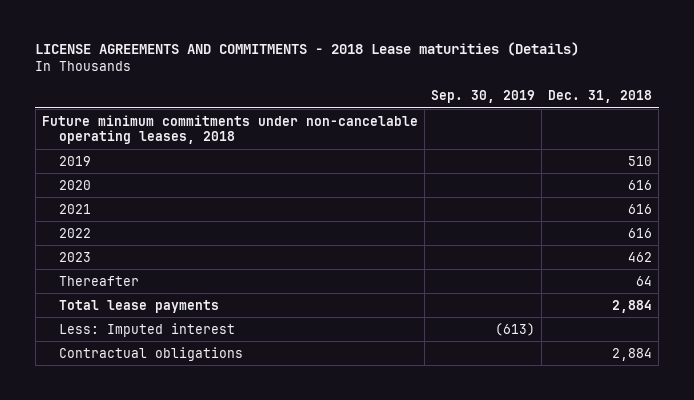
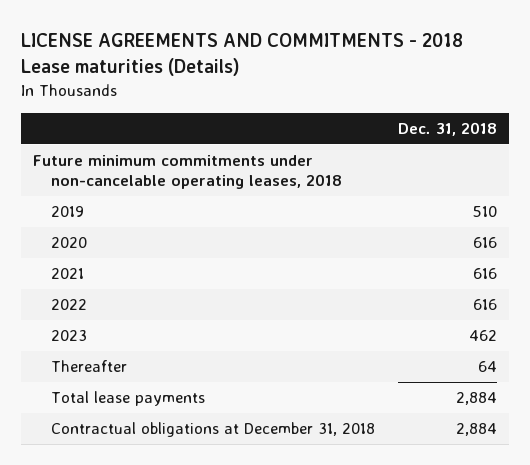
[431,90,536,104] Sep. 30, 2019 -> none
[59,322,236,337] Less: Imputed interest -> none
[59,346,244,361] Contractual obligations -> [50,422,375,438] Contractual obligations at December 31, 2018

